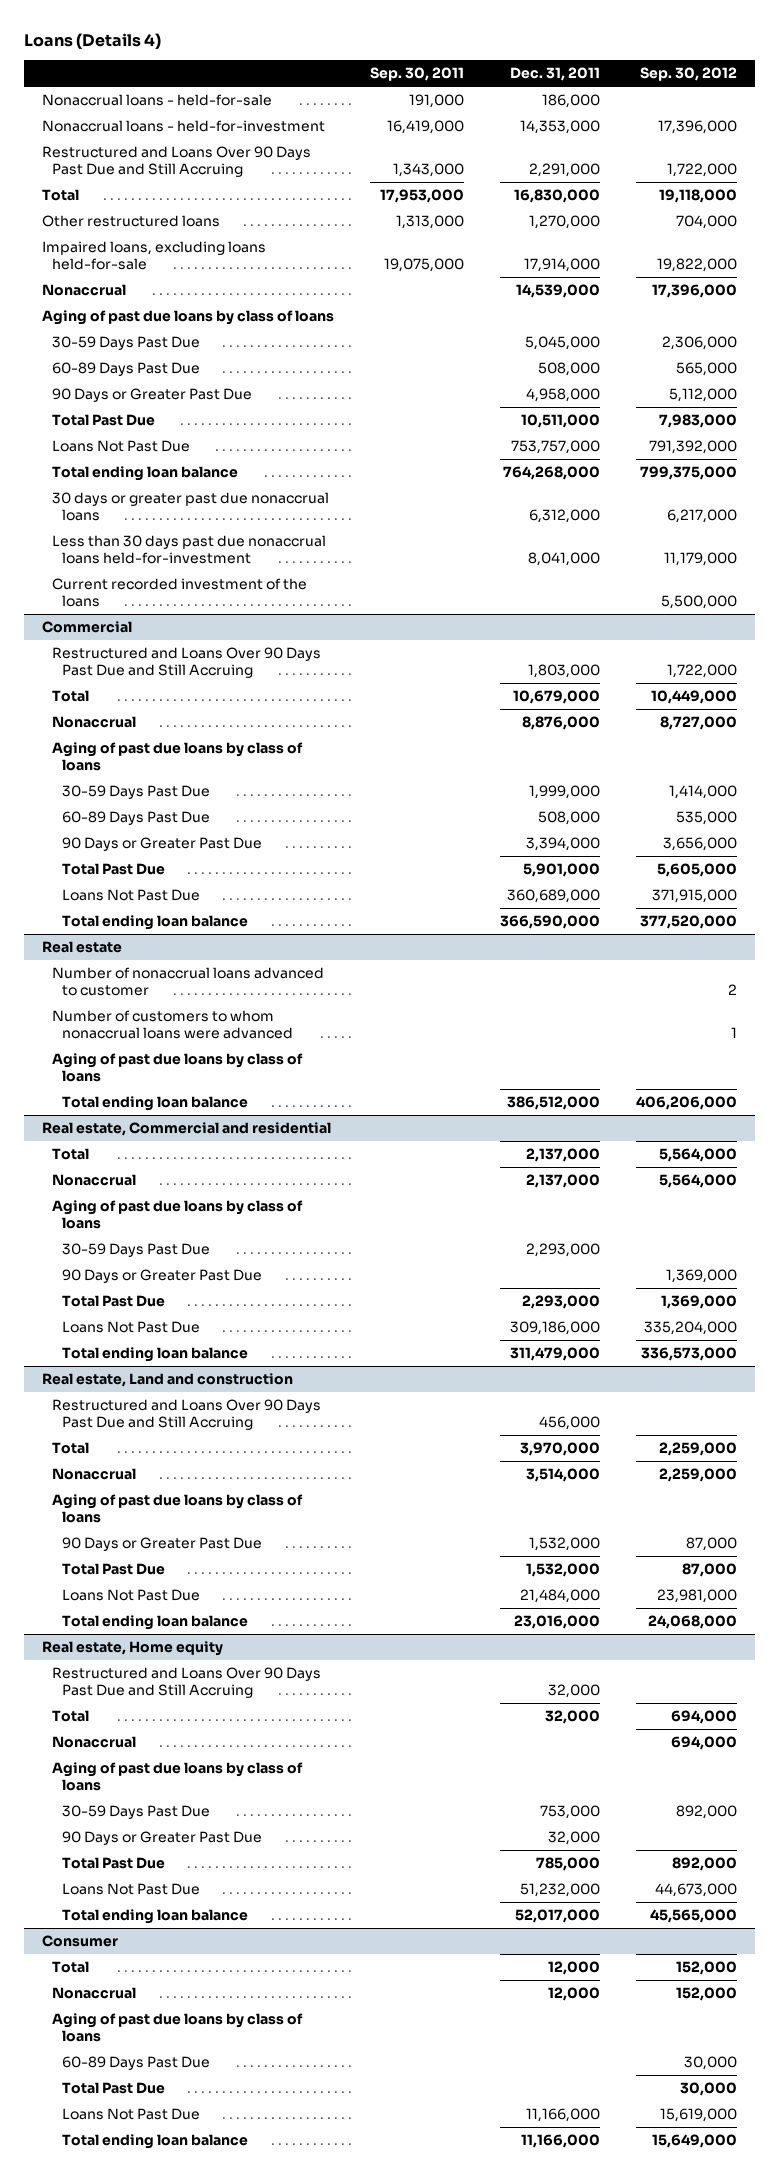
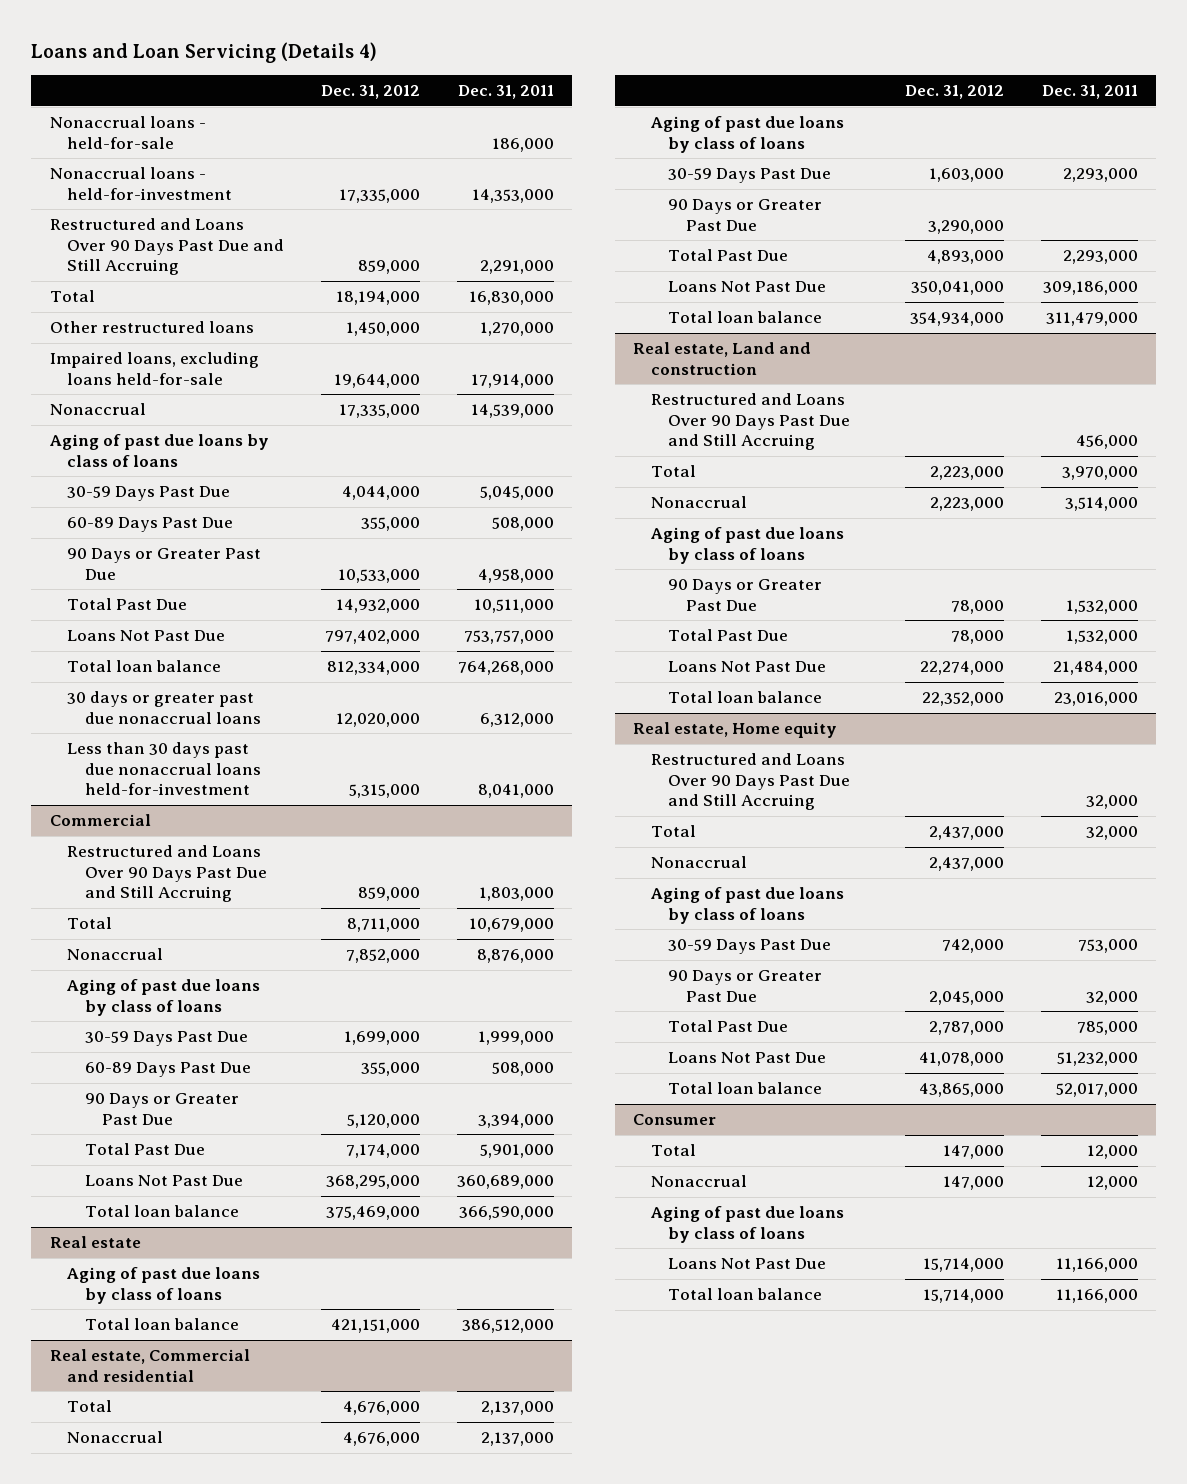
[24,32,162,49] Loans (Details 4) -> [31,41,378,63] Loans and Loan Servicing (Details 4)
[370,67,465,82] Sep. 30, 2011 -> none
[640,67,738,82] Sep. 30, 2012 -> none
none -> [320,85,420,100] Dec. 31, 2012
[52,466,239,482] Total ending loan balance -> [67,660,222,673] Total loan balance
[52,578,308,607] Current recorded investment of the loans -> none
[62,915,249,931] Total ending loan balance -> [84,1205,239,1218] Total loan balance
[52,967,325,996] Number of nonaccrual loans advanced to customer -> none
[52,1010,294,1039] Number of customers to whom nonaccrual loans were advanced -> none
[62,1096,249,1112] Total ending loan balance -> [84,1318,239,1331] Total loan balance
[62,1347,249,1363] Total ending loan balance -> [668,311,823,324] Total loan balance
[62,1615,249,1631] Total ending loan balance -> [668,691,823,704] Total loan balance
[62,1909,249,1925] Total ending loan balance -> [668,1082,823,1095] Total loan balance
[62,2056,211,2071] 60-89 Days Past Due -> none
[62,2082,166,2095] Total Past Due -> none
[62,2134,249,2150] Total ending loan balance -> [668,1288,823,1301] Total loan balance

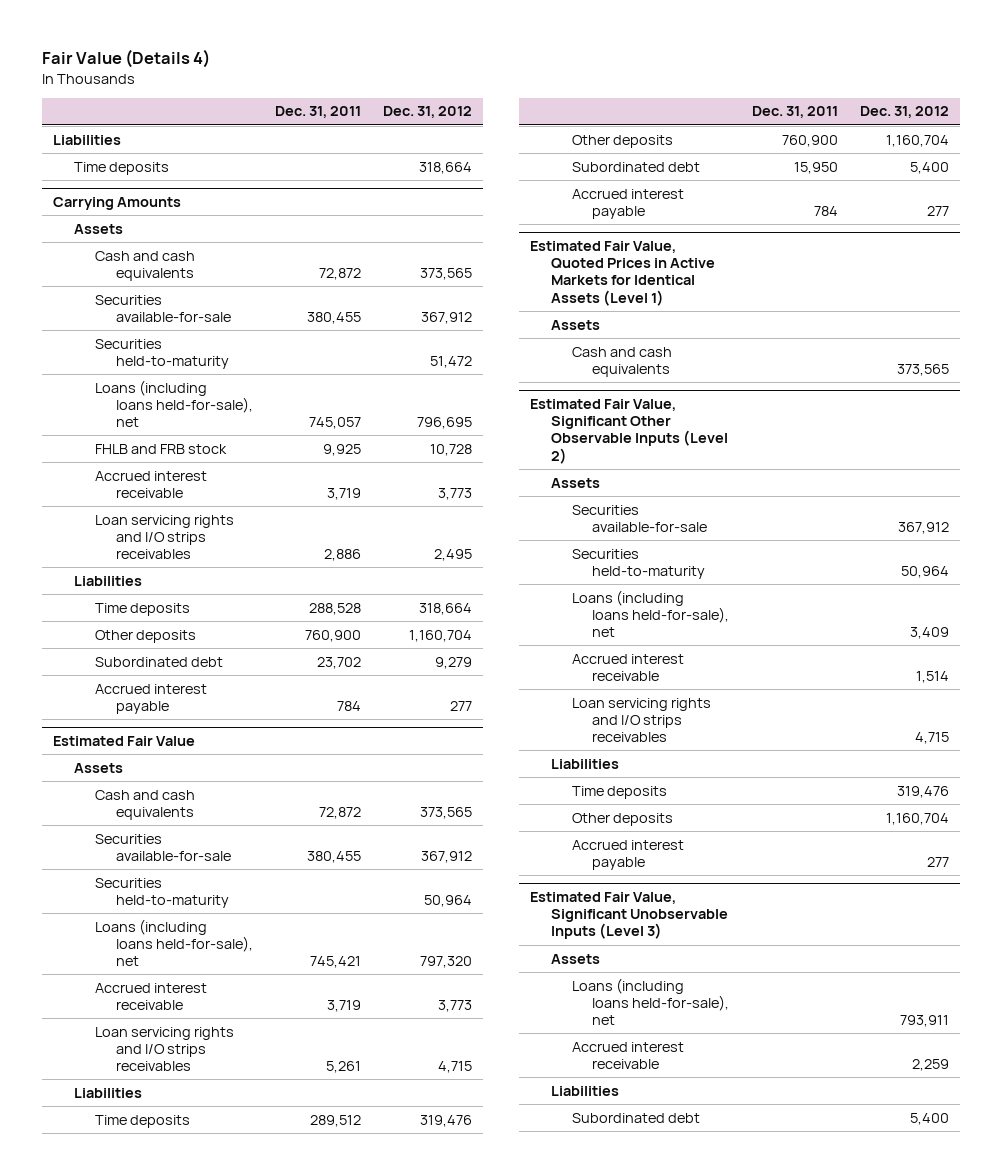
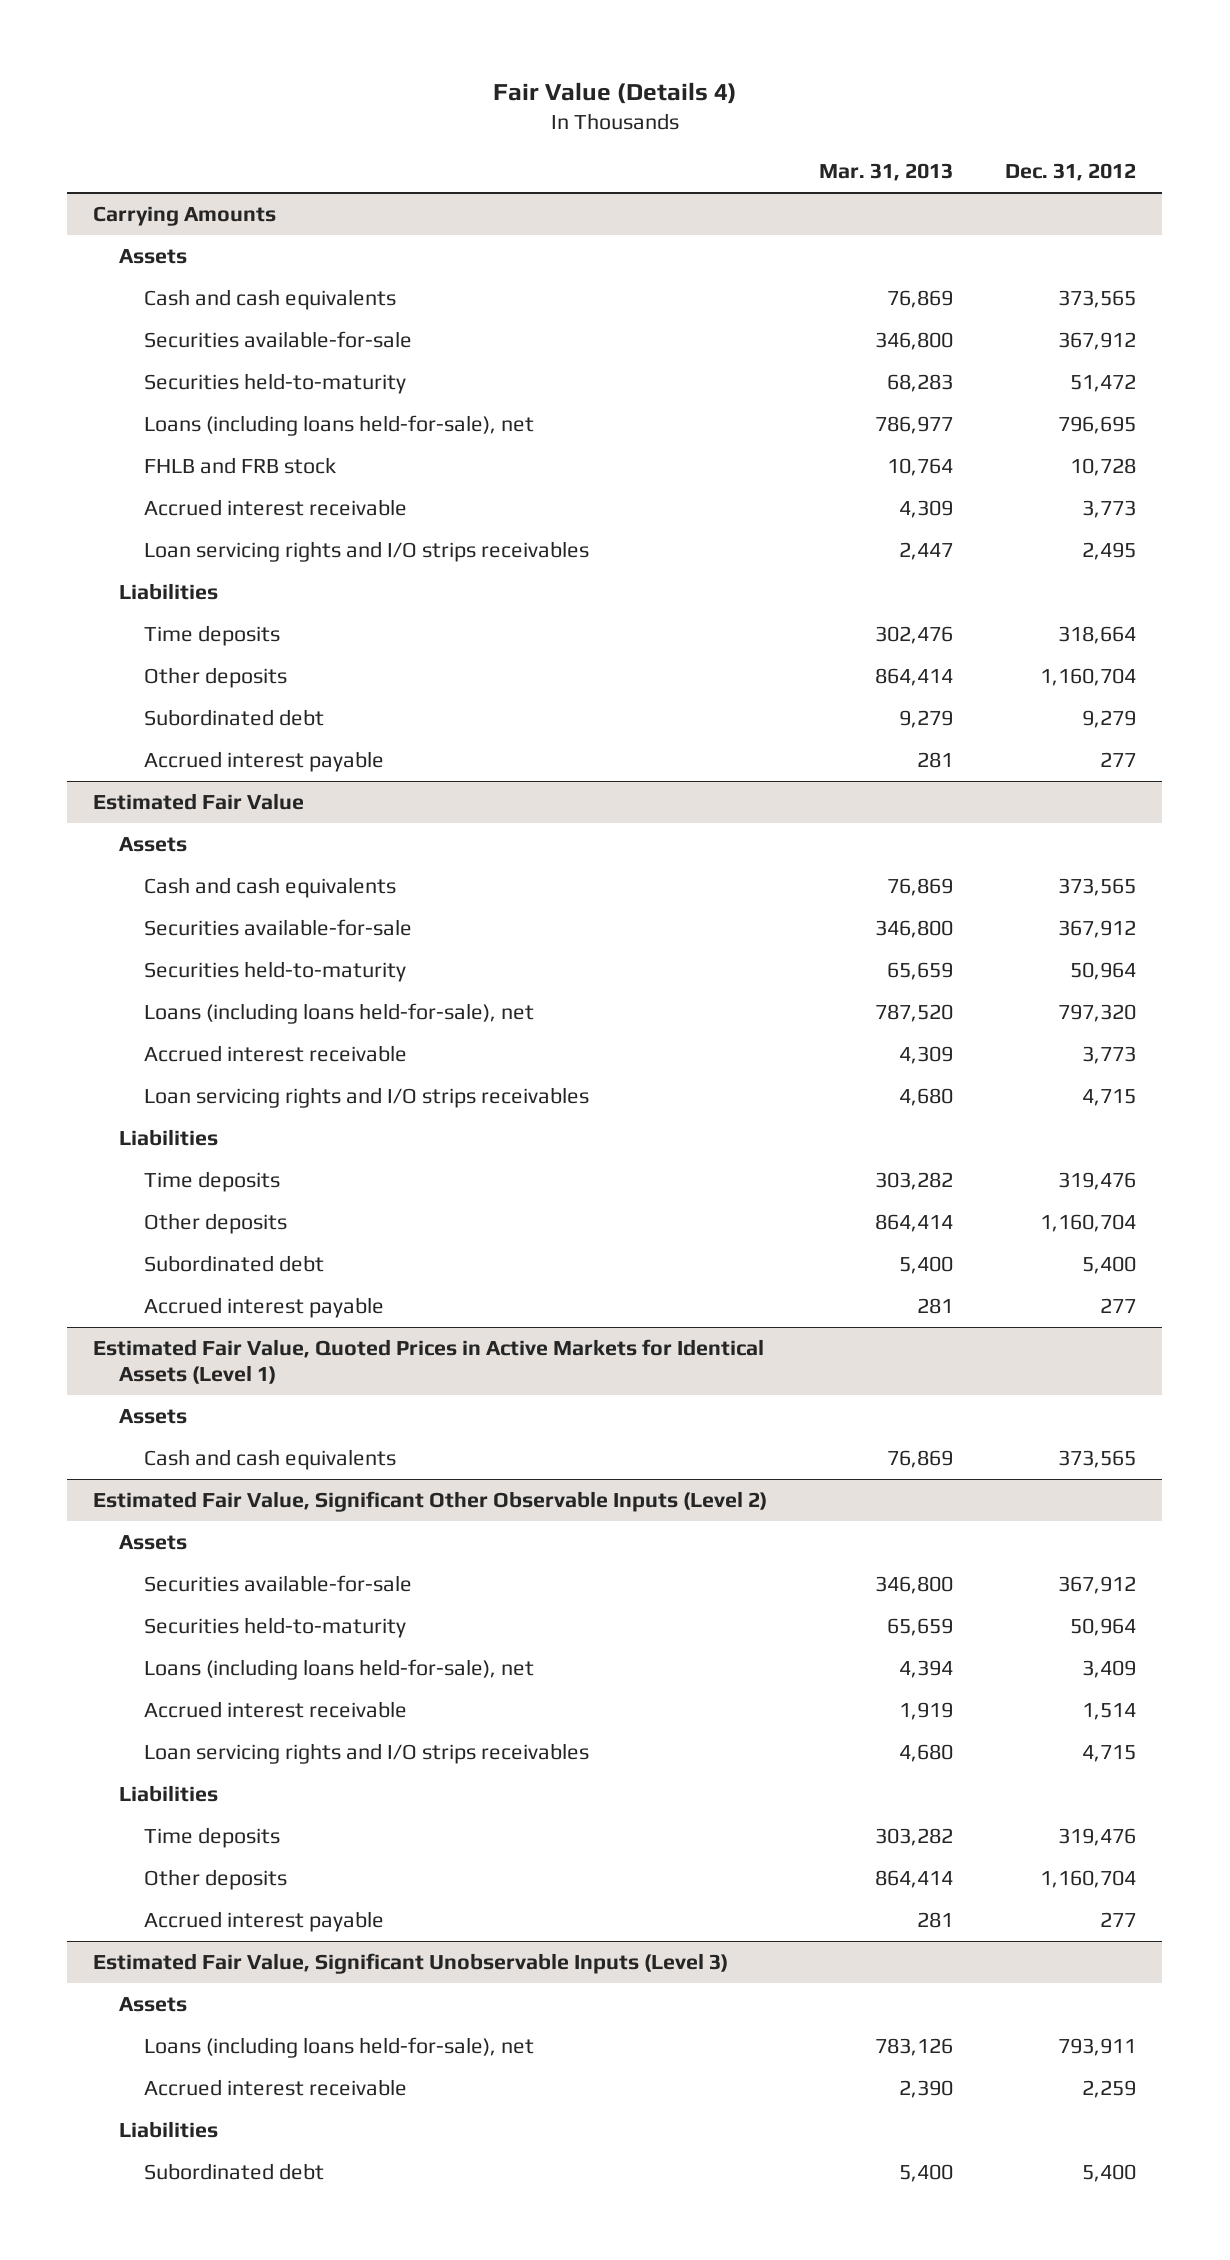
[275,106,362,119] Dec. 31, 2011 -> none
none -> [819,162,954,181] Mar. 31, 2013
[53,134,122,145] Liabilities -> none
[74,161,170,175] Time deposits -> none

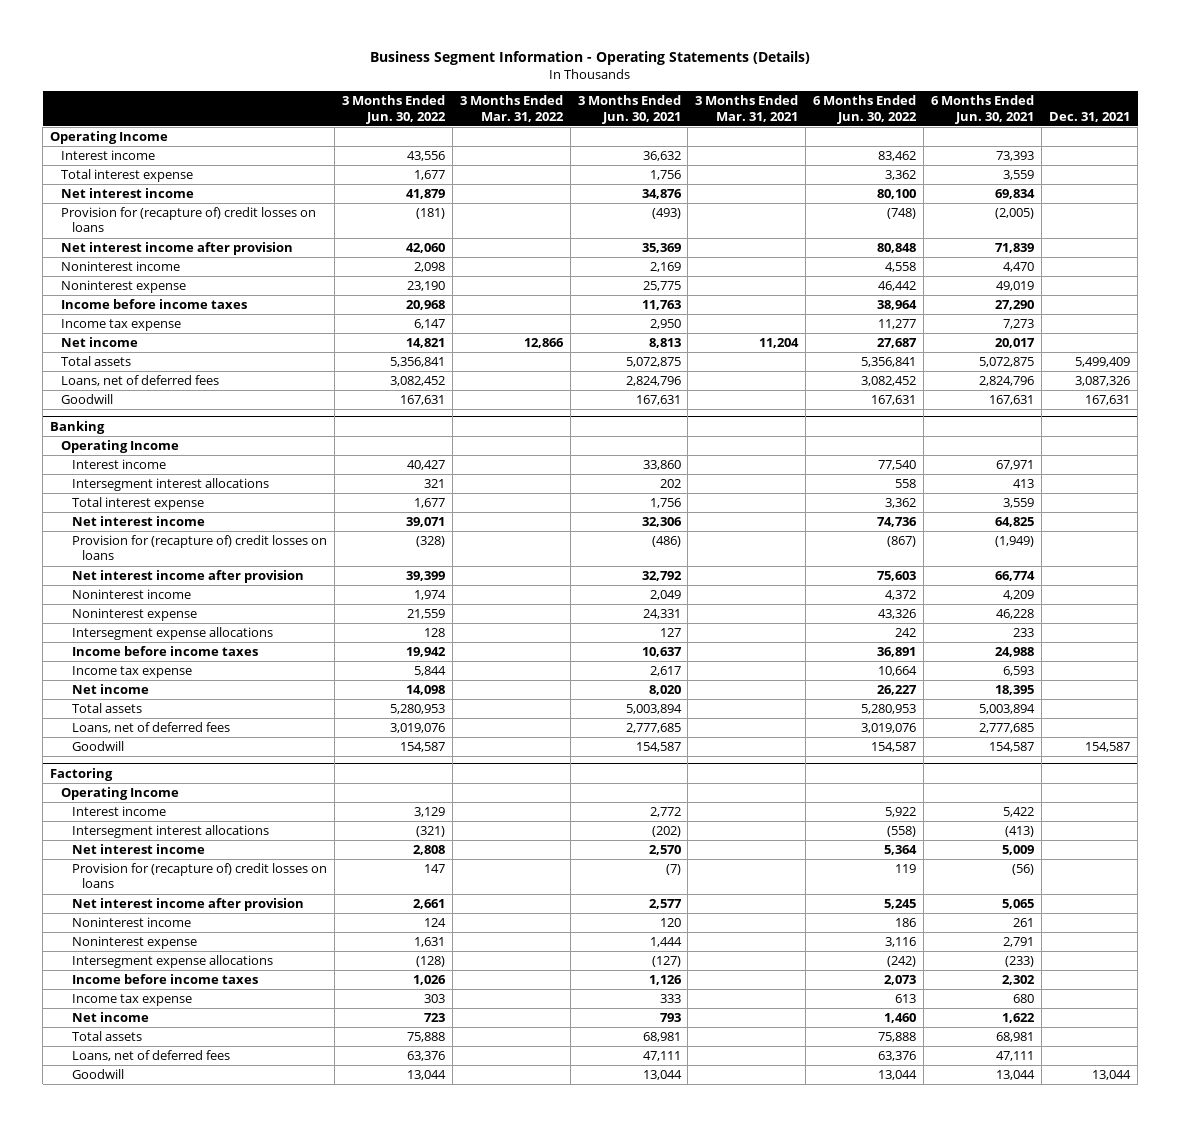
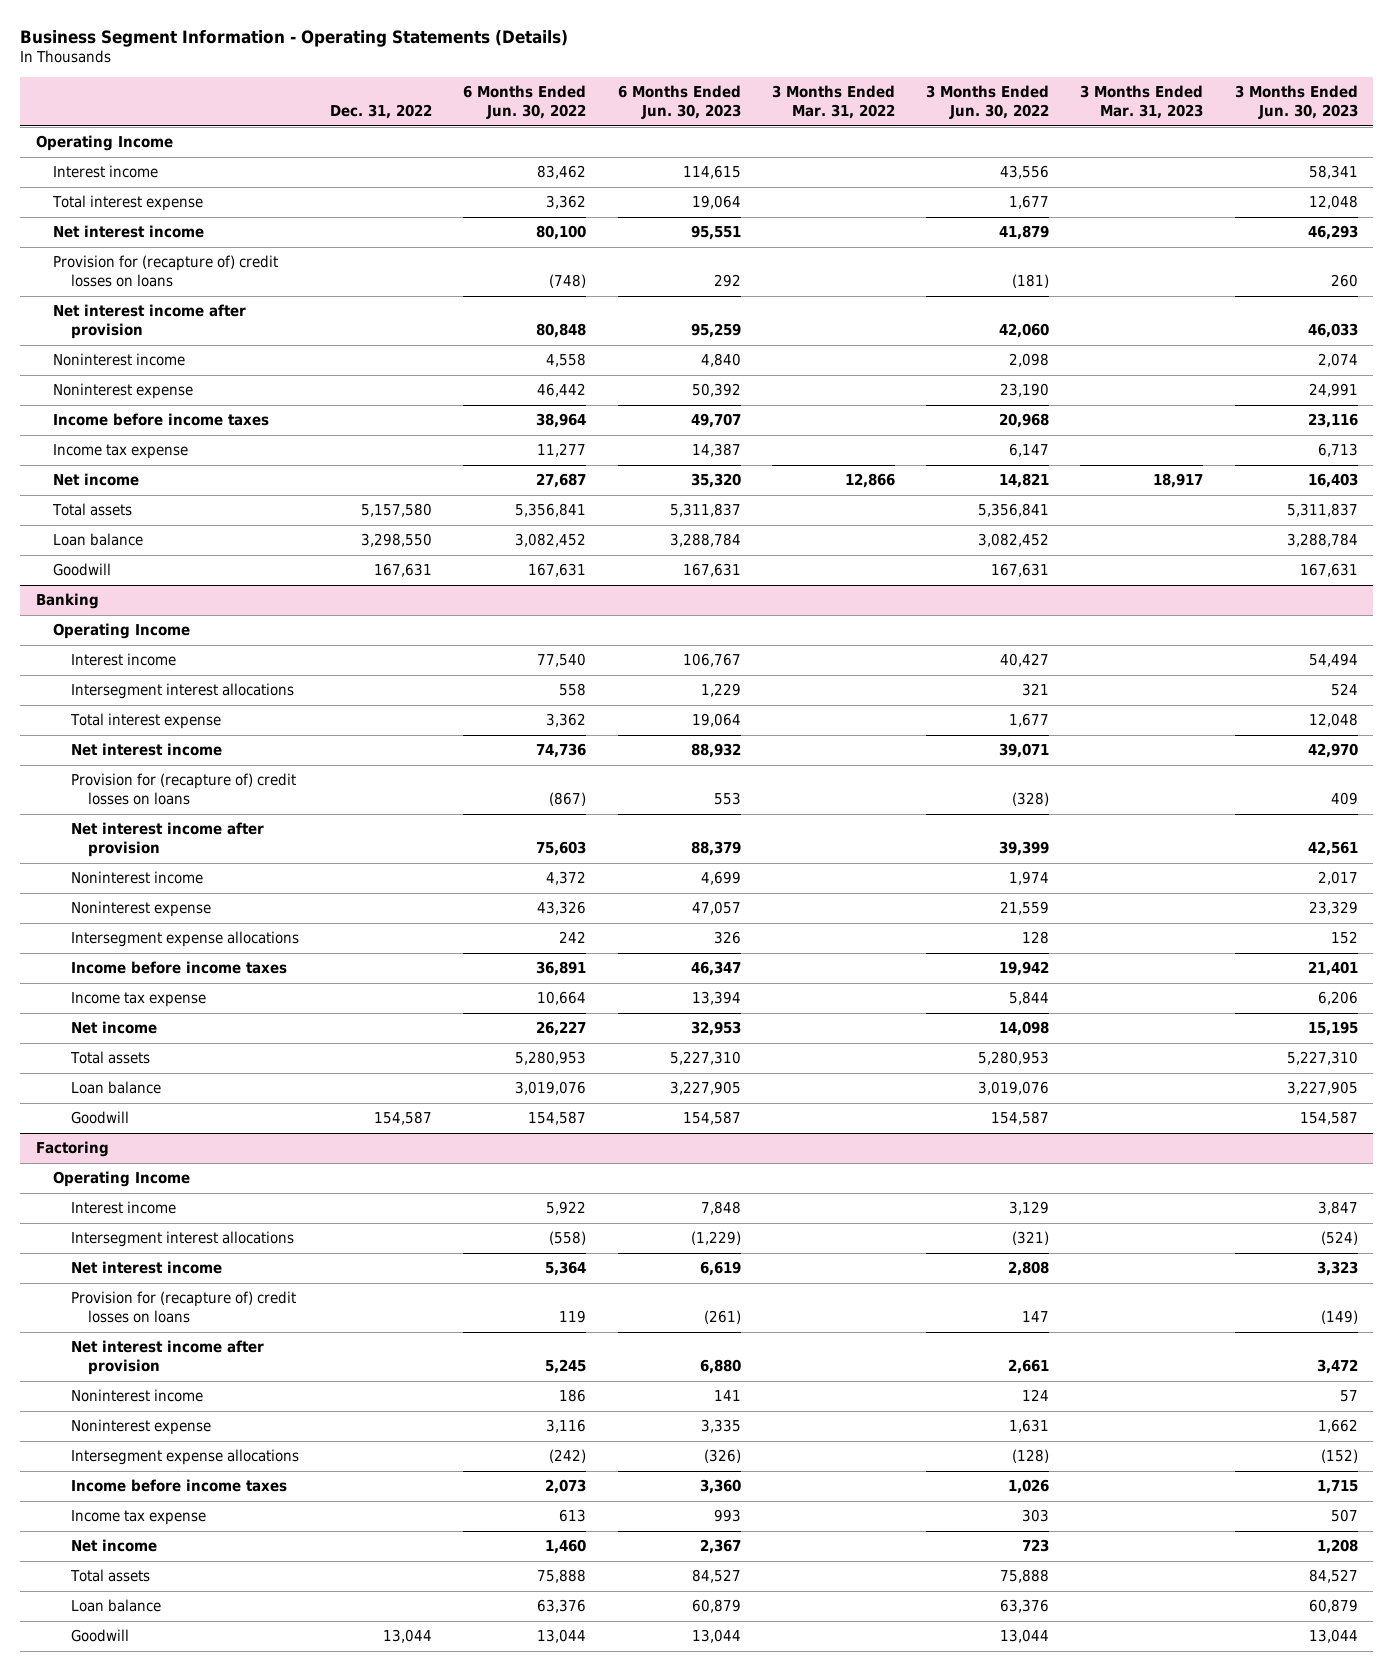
[577,95,681,124] 3 Months Ended Jun. 30, 2021 -> none
[695,95,799,122] 3 Months Ended Mar. 31, 2021 -> none
[931,95,1035,124] 6 Months Ended Jun. 30, 2021 -> none
[1049,111,1131,122] Dec. 31, 2021 -> none
none -> [330,104,433,120] Dec. 31, 2022
none -> [617,85,741,120] 6 Months Ended Jun. 30, 2023
none -> [1080,85,1204,120] 3 Months Ended Mar. 31, 2023
none -> [1234,85,1358,120] 3 Months Ended Jun. 30, 2023
[61,374,220,386] Loans, net of deferred fees -> [53,533,144,547] Loan balance
[71,721,230,733] Loans, net of deferred fees -> [70,1081,161,1095] Loan balance
[71,1049,230,1061] Loans, net of deferred fees -> [70,1599,161,1613] Loan balance

